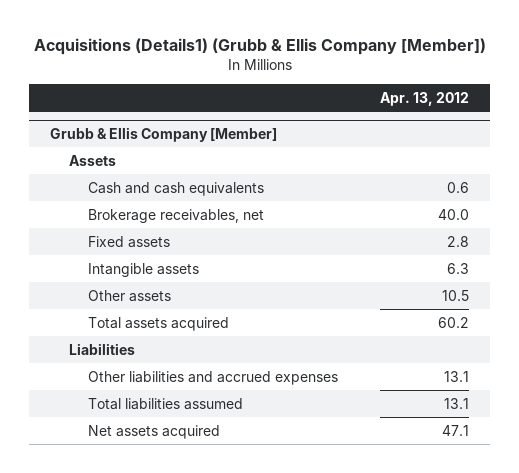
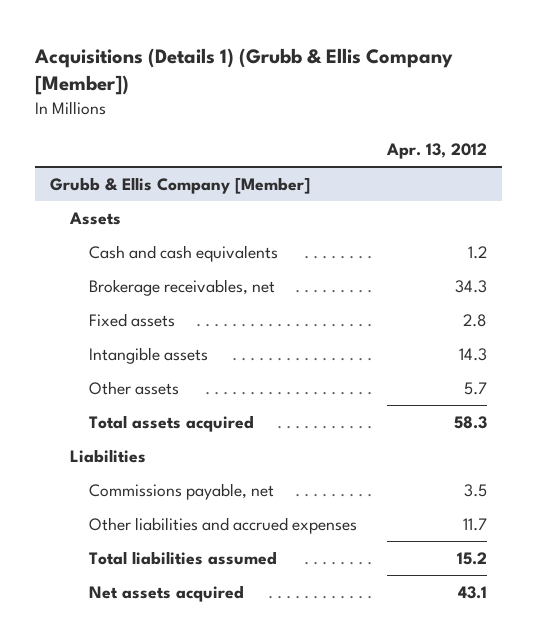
[33,37,486,55] Acquisitions (Details1) (Grubb & Ellis Company [Member]) -> [34,47,454,96] Acquisitions (Details 1) (Grubb & Ellis Company [Member])
[447,181,470,193] 0.6 -> [467,246,487,260] 1.2
[438,208,470,220] 40.0 -> [454,280,487,294] 34.3
[447,262,470,274] 6.3 -> [458,348,487,362] 14.3
[442,289,470,301] 10.5 -> [463,382,487,396] 5.7
[438,316,470,328] 60.2 -> [453,416,487,430] 58.3
none -> [89,483,275,501] Commissions payable, net
[444,370,470,382] 13.1 -> [462,518,487,532] 11.7
[444,397,470,409] 13.1 -> [456,552,487,566] 15.2
[442,424,470,436] 47.1 -> [457,586,487,600] 43.1

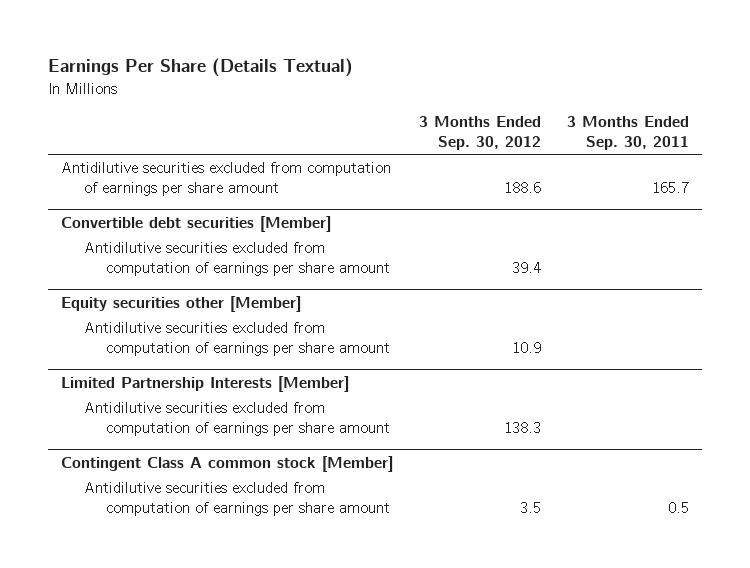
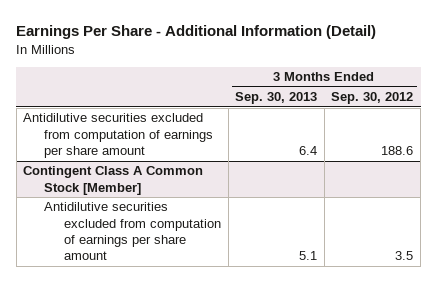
[48,58,354,78] Earnings Per Share (Details Textual) -> [16,25,377,40] Earnings Per Share - Additional Information (Detail)
[567,116,690,150] 3 Months Ended Sep. 30, 2011 -> none
none -> [235,92,318,105] Sep. 30, 2013
[61,215,332,232] Convertible debt securities [Member] -> none
[83,241,391,276] Antidilutive securities excluded from computation of earnings per share amount -> none
[61,295,302,312] Equity securities other [Member] -> none
[83,321,391,356] Antidilutive securities excluded from computation of earnings per share amount -> none
[61,375,350,392] Limited Partnership Interests [Member] -> none
[83,401,391,436] Antidilutive securities excluded from computation of earnings per share amount -> none
[61,455,394,472] Contingent Class A common stock [Member] -> [23,166,204,195] Contingent Class A Common Stock [Member]

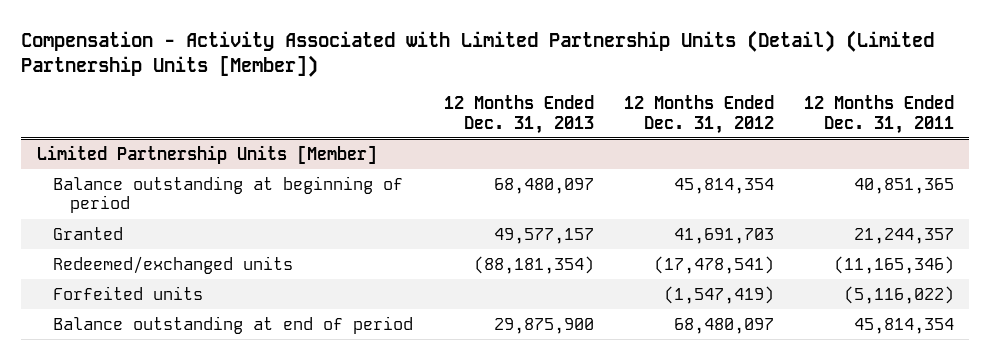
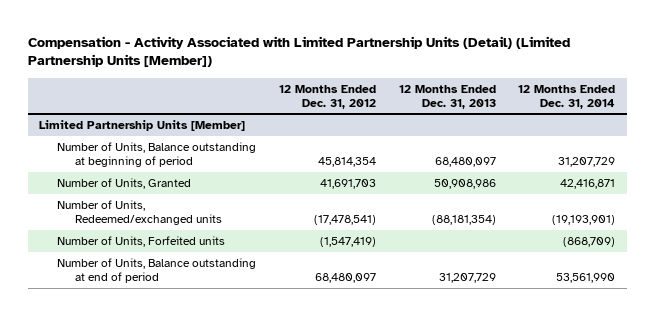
[803,94,954,134] 12 Months Ended Dec. 31, 2011 -> none
none -> [518,84,616,109] 12 Months Ended Dec. 31, 2014
[53,175,404,214] Balance outstanding at beginning of period -> [56,141,256,168] Number of Units, Balance outstanding at beginning of period
[53,226,124,240] Granted -> [56,177,191,189] Number of Units, Granted
[493,227,594,244] 49,577,157 -> [433,178,496,189] 50,908,986
[53,255,294,274] Redeemed/exchanged units -> [56,199,222,226] Number of Units, Redeemed/exchanged units
[53,285,204,300] Forfeited units -> [56,235,225,247] Number of Units, Forfeited units
[53,315,414,334] Balance outstanding at end of period -> [56,257,256,284] Number of Units, Balance outstanding at end of period
[493,317,594,334] 29,875,900 -> [438,273,496,284] 31,207,729

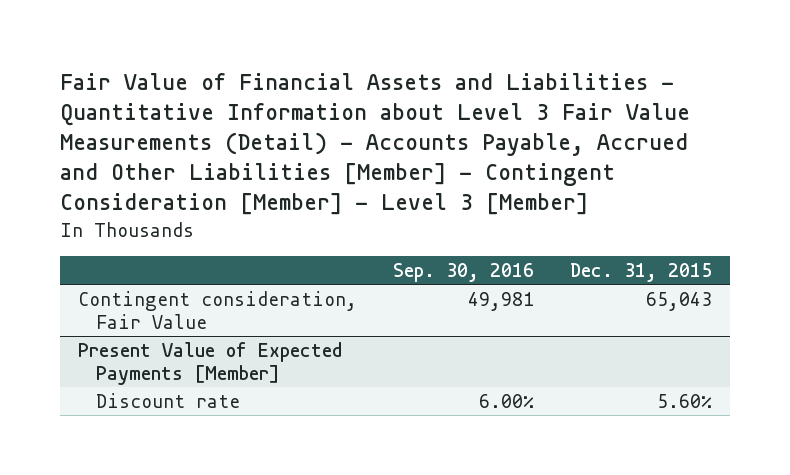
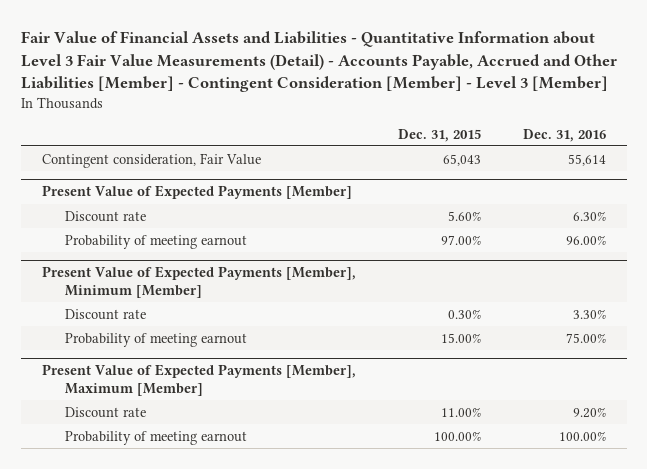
[392,262,534,282] Sep. 30, 2016 -> none
none -> [522,128,606,142] Dec. 31, 2016
none -> [64,234,247,249] Probability of meeting earnout
none -> [41,266,356,299] Present Value of Expected Payments [Member], Minimum [Member]
none -> [64,308,146,320] Discount rate
none -> [64,332,247,347] Probability of meeting earnout
none -> [41,364,356,397] Present Value of Expected Payments [Member], Maximum [Member]
none -> [64,406,146,418] Discount rate
none -> [64,430,247,445] Probability of meeting earnout

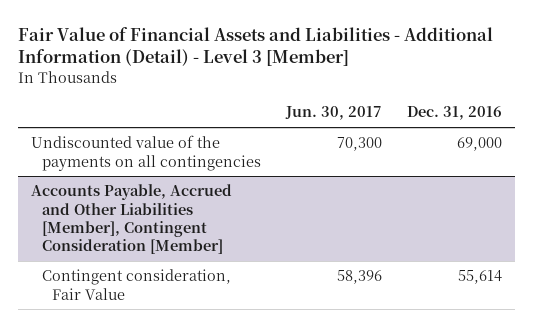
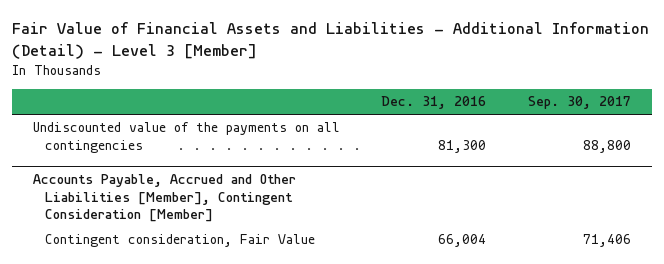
[284,106,382,121] Jun. 30, 2017 -> none
none -> [528,96,632,110] Sep. 30, 2017
[457,137,503,152] 69,000 -> [438,139,487,153] 81,300
[458,270,503,285] 55,614 -> [438,234,487,248] 66,004

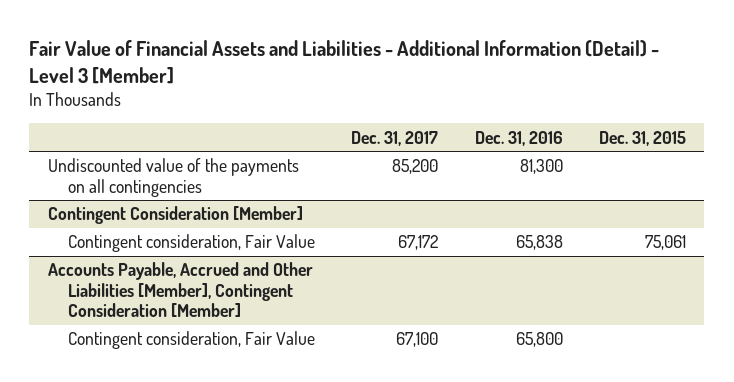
[528,96,632,110] Sep. 30, 2017 -> none
none -> [351,130,439,146] Dec. 31, 2017
none -> [599,130,687,146] Dec. 31, 2015
none -> [47,206,303,225] Contingent Consideration [Member]
none -> [68,234,316,253] Contingent consideration, Fair Value
[438,234,487,248] 66,004 -> [515,332,563,348] 65,800

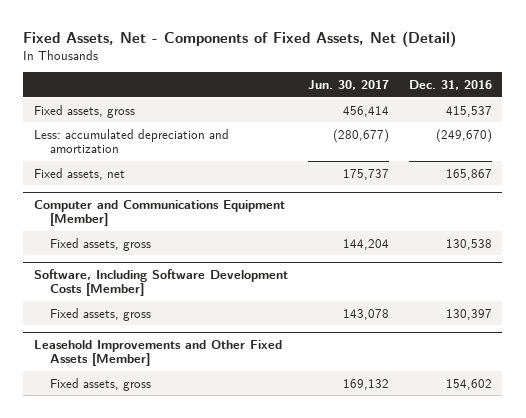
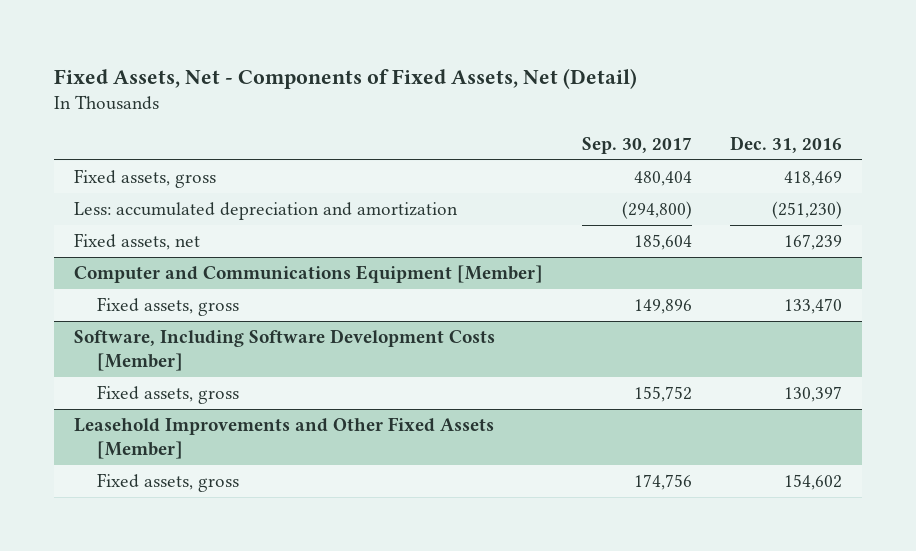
[307,79,389,90] Jun. 30, 2017 -> none
none -> [581,137,692,155] Sep. 30, 2017
[445,105,492,117] 415,537 -> [784,170,843,186] 418,469
[435,128,492,143] (249,670) -> [772,200,843,219] (251,230)
[445,168,492,180] 165,867 -> [784,233,843,250] 167,239
[445,238,492,250] 130,538 -> [784,297,843,314] 133,470

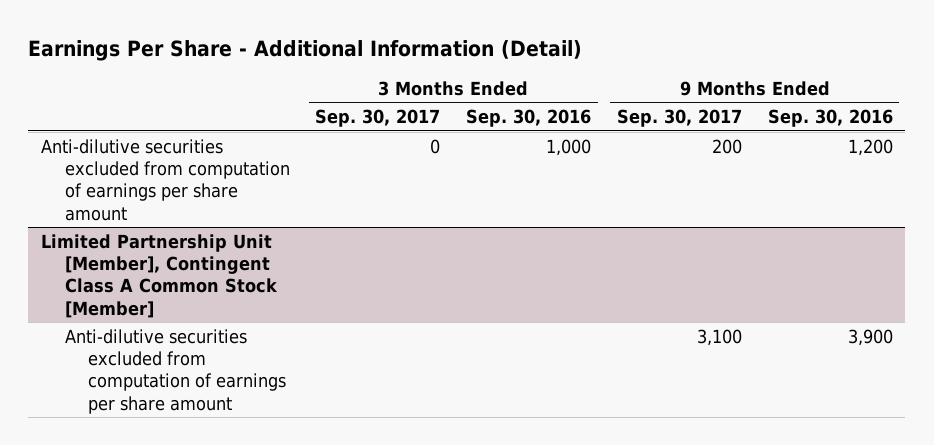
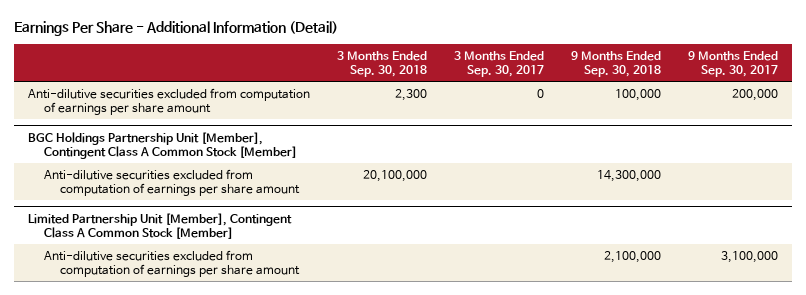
[466,109,592,128] Sep. 30, 2016 -> none
[767,109,893,128] Sep. 30, 2016 -> none
none -> [336,51,427,77] 3 Months Ended Sep. 30, 2018
none -> [571,51,662,77] 9 Months Ended Sep. 30, 2018
[711,138,742,154] 200 -> [732,88,779,101] 200,000
none -> [27,131,298,159] BGC Holdings Partnership Unit [Member], Contingent Class A Common Stock [Member]
none -> [44,168,301,196] Anti-dilutive securities excluded from computation of earnings per share amount
[696,328,742,346] 3,100 -> [721,250,779,263] 3,100,000

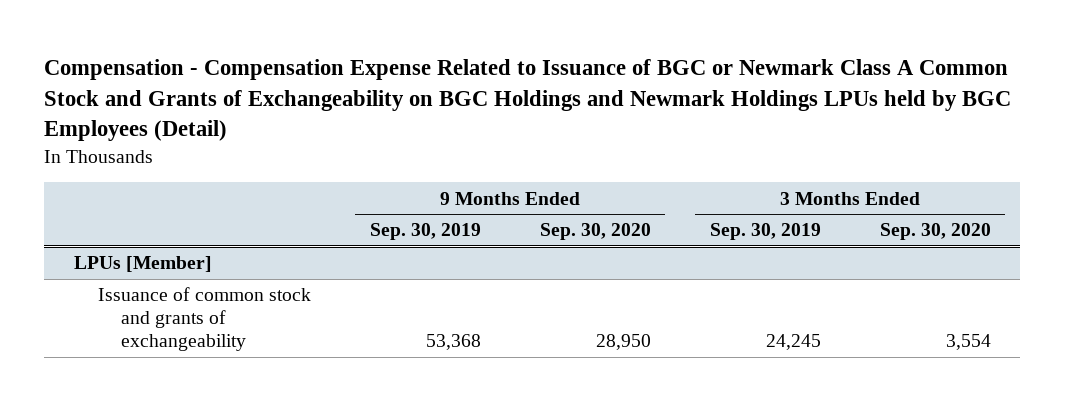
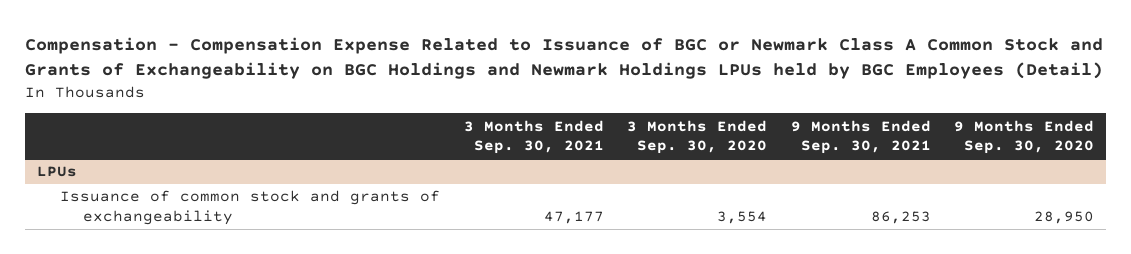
[369,223,481,241] Sep. 30, 2019 -> none
[709,223,821,241] Sep. 30, 2019 -> none
none -> [463,119,604,155] 3 Months Ended Sep. 30, 2021
none -> [790,119,931,155] 9 Months Ended Sep. 30, 2021
[73,256,212,273] LPUs [Member] -> [36,166,77,178] LPUs

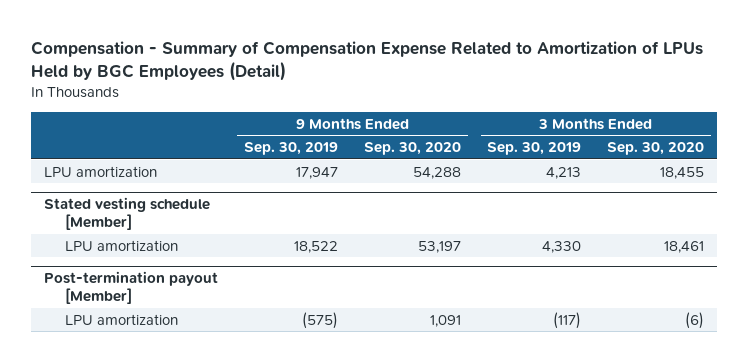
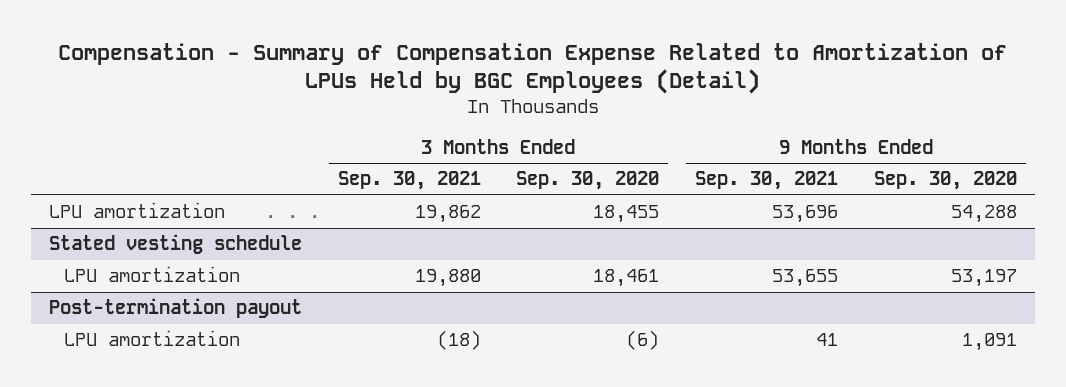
[243,142,338,156] Sep. 30, 2019 -> none
[487,142,582,156] Sep. 30, 2019 -> none
none -> [337,171,481,191] Sep. 30, 2021
none -> [695,171,839,191] Sep. 30, 2021
[43,196,210,230] Stated vesting schedule [Member] -> [48,234,302,255] Stated vesting schedule
[43,270,218,304] Post-termination payout [Member] -> [48,298,302,319] Post-termination payout

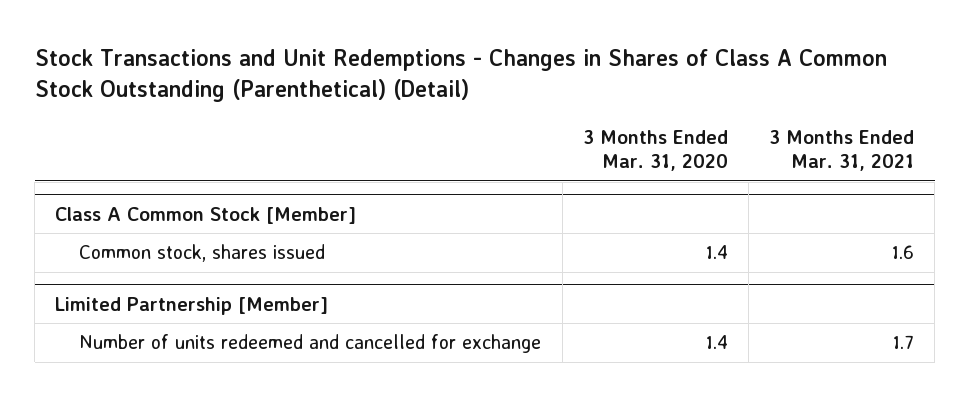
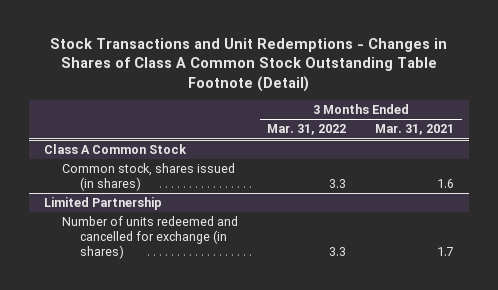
[34,48,887,103] Stock Transactions and Unit Redemptions - Changes in Shares of Class A Common Stock Outstanding (Parenthetical) (Detail) -> [49,37,447,92] Stock Transactions and Unit Redemptions - Changes in Shares of Class A Common Stock Outstanding Table Footnote (Detail)
[582,129,728,172] 3 Months Ended Mar. 31, 2020 -> none
none -> [267,124,347,136] Mar. 31, 2022
[55,206,357,224] Class A Common Stock [Member] -> [43,144,187,155] Class A Common Stock
[79,244,326,263] Common stock, shares issued -> [61,163,235,191] Common stock, shares issued (in shares)
[55,296,329,315] Limited Partnership [Member] -> [43,197,162,211] Limited Partnership
[79,334,542,354] Number of units redeemed and cancelled for exchange -> [61,216,238,259] Number of units redeemed and cancelled for exchange (in shares)

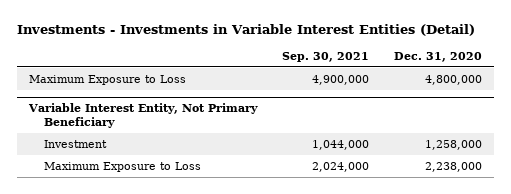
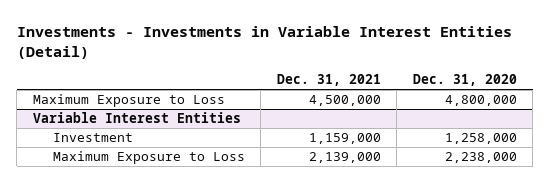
[282,52,370,63] Sep. 30, 2021 -> none
none -> [276,74,381,87] Dec. 31, 2021
[28,102,259,129] Variable Interest Entity, Not Primary Beneficiary -> [32,112,241,124] Variable Interest Entities

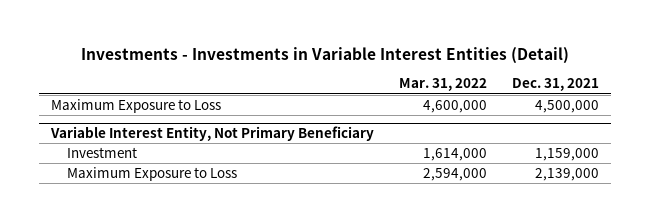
[412,74,517,87] Dec. 31, 2020 -> none
none -> [398,78,487,92] Mar. 31, 2022
[32,112,241,124] Variable Interest Entities -> [49,126,374,142] Variable Interest Entity, Not Primary Beneficiary

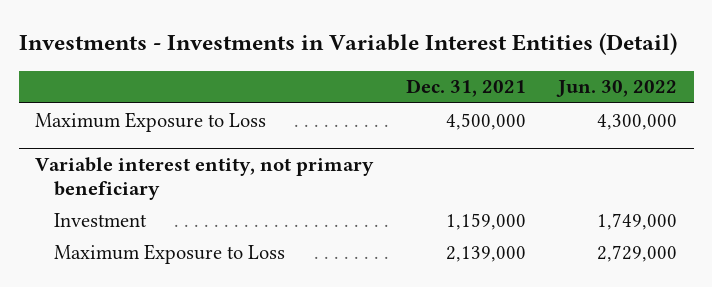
[398,78,487,92] Mar. 31, 2022 -> none
none -> [556,80,678,98] Jun. 30, 2022
[49,126,374,142] Variable Interest Entity, Not Primary Beneficiary -> [35,156,375,201] Variable interest entity, not primary beneficiary

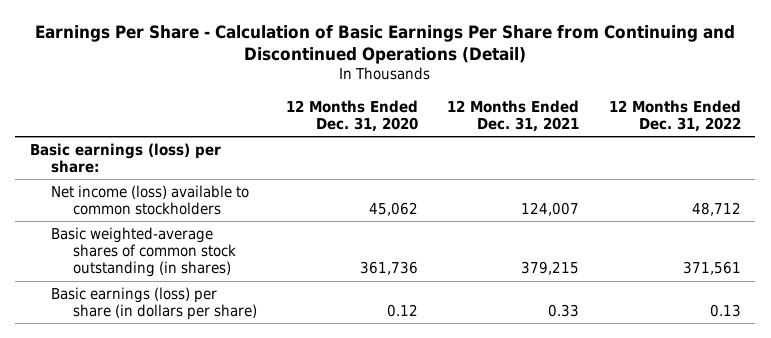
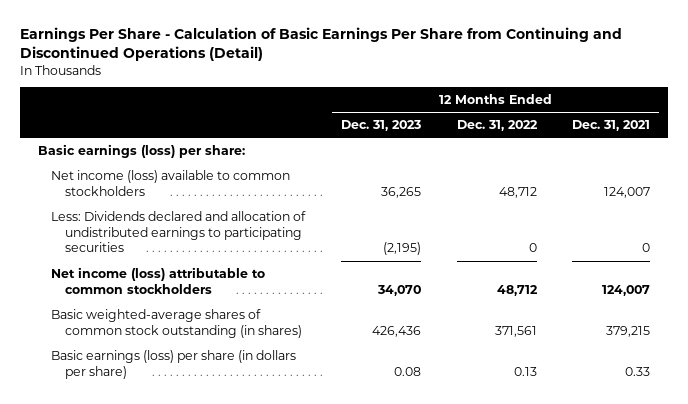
[286,99,419,132] 12 Months Ended Dec. 31, 2020 -> none
none -> [341,120,422,132] Dec. 31, 2023
none -> [51,210,307,253] Less: Dividends declared and allocation of undistributed earnings to participating securities
none -> [51,266,266,294] Net income (loss) attributable to common stockholders

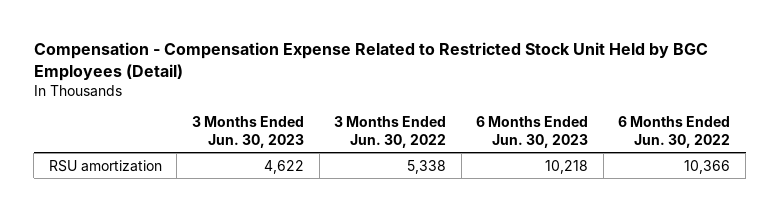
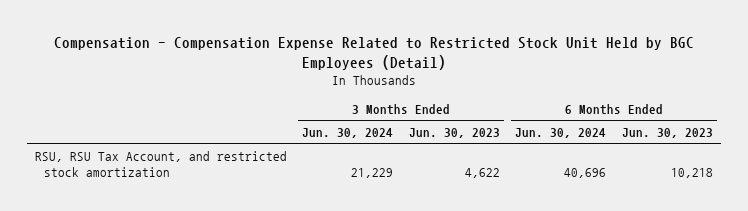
[334,116,447,148] 3 Months Ended Jun. 30, 2022 -> none
[618,116,731,148] 6 Months Ended Jun. 30, 2022 -> none
none -> [302,127,394,138] Jun. 30, 2024
none -> [515,127,607,138] Jun. 30, 2024
[48,159,162,172] RSU amortization -> [34,150,287,178] RSU, RSU Tax Account, and restricted stock amortization

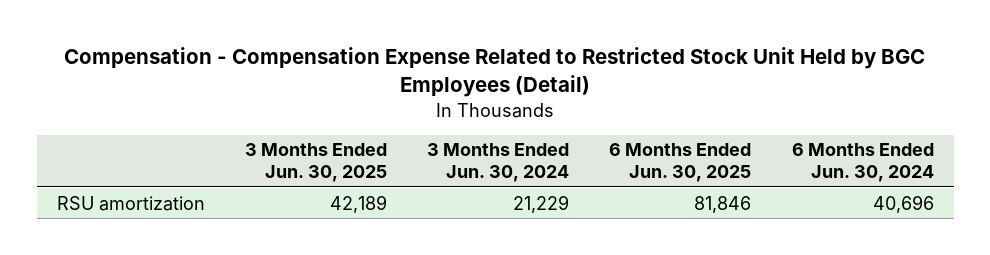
[408,127,500,138] Jun. 30, 2023 -> none
[621,127,713,138] Jun. 30, 2023 -> none
none -> [244,143,387,183] 3 Months Ended Jun. 30, 2025
none -> [609,143,752,183] 6 Months Ended Jun. 30, 2025
[34,150,287,178] RSU, RSU Tax Account, and restricted stock amortization -> [56,195,205,211] RSU amortization

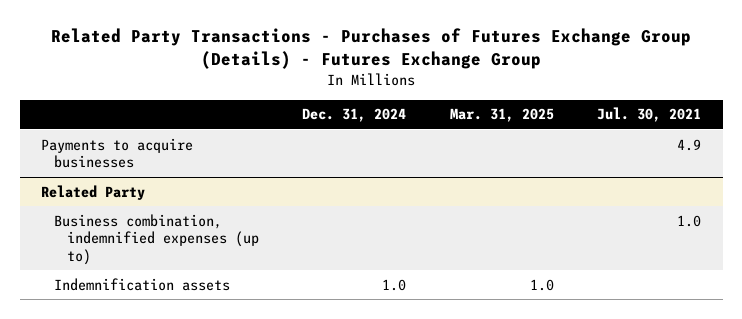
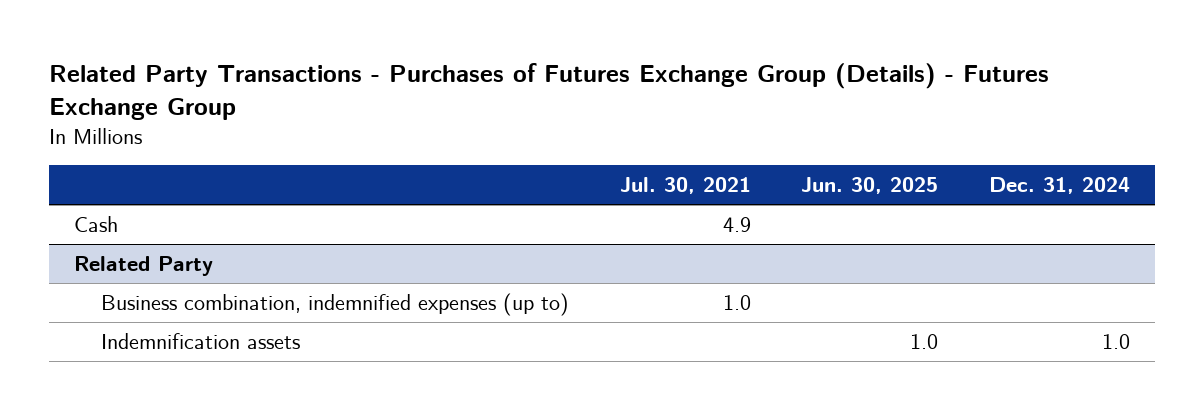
[449,108,554,123] Mar. 31, 2025 -> none
none -> [801,177,939,195] Jun. 30, 2025
[41,137,194,169] Payments to acquire businesses -> [73,215,118,232] Cash

